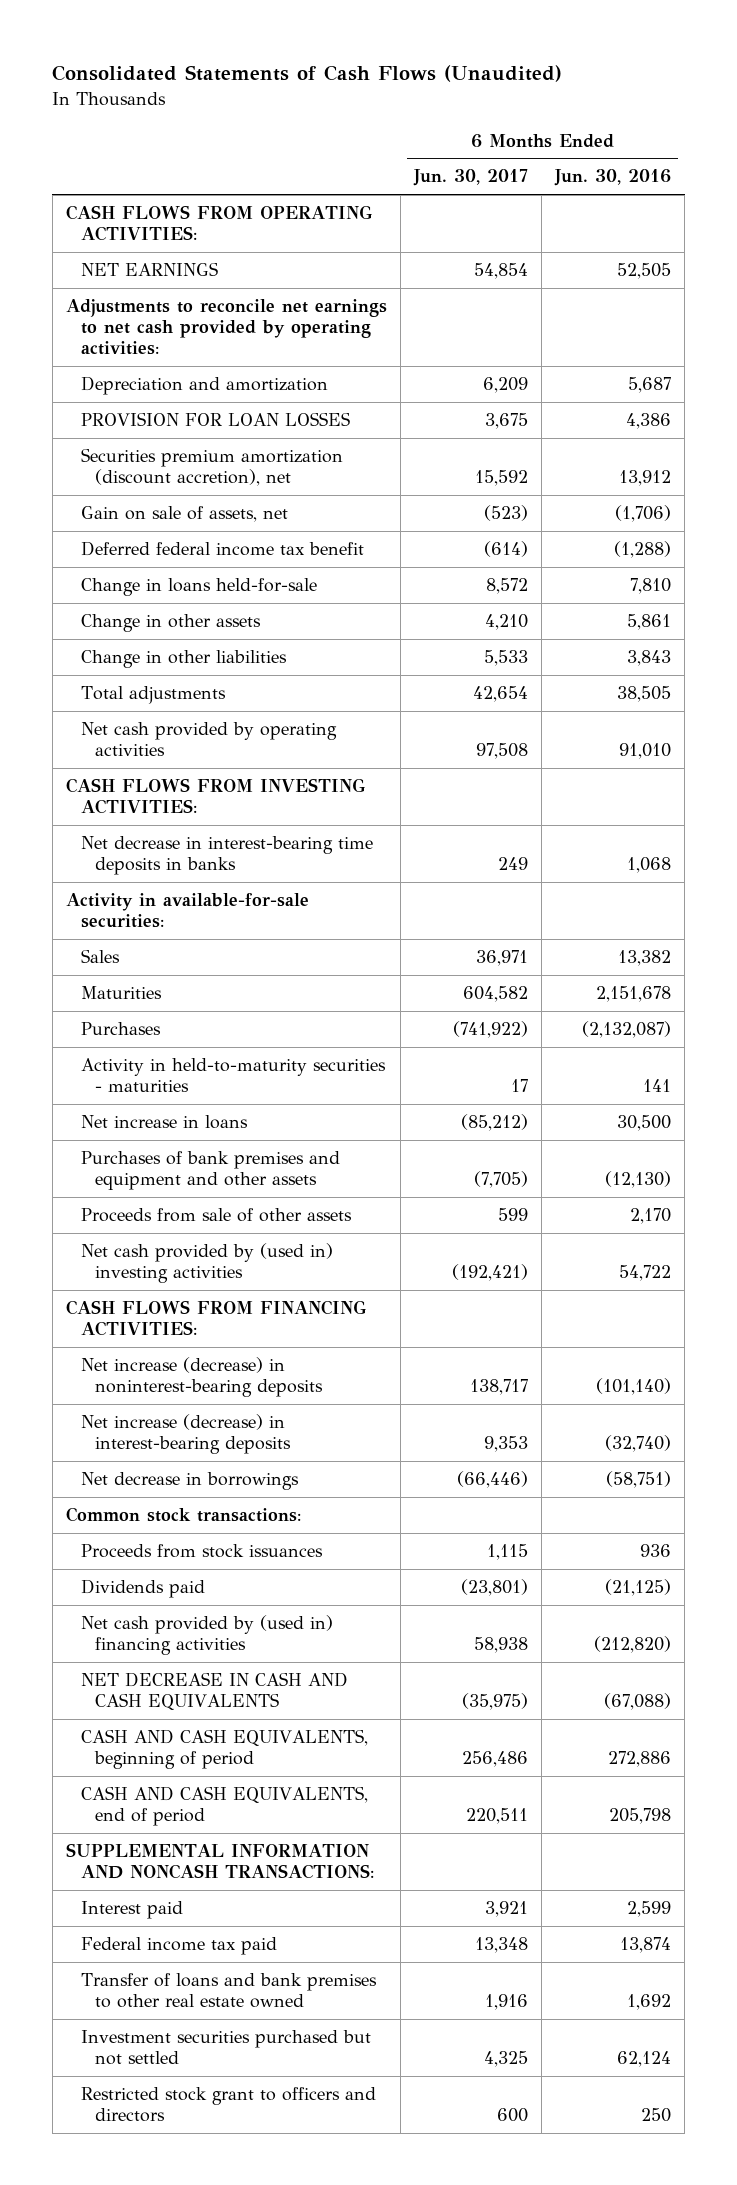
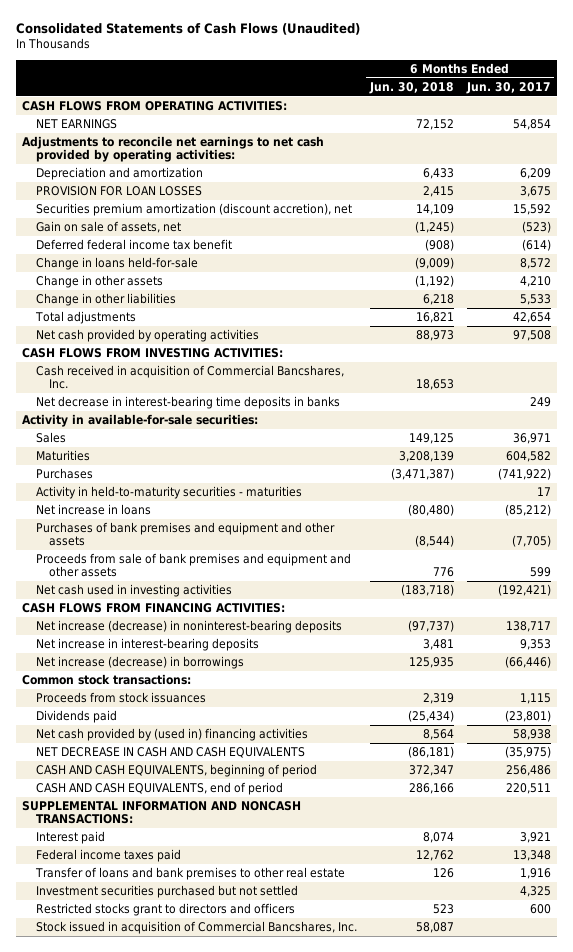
[554,169,672,187] Jun. 30, 2016 -> none
none -> [368,81,454,94] Jun. 30, 2018
none -> [35,365,344,390] Cash received in acquisition of Commercial Bancshares, Inc.
[80,1208,352,1223] Proceeds from sale of other assets -> [35,553,351,578] Proceeds from sale of bank premises and equipment and other assets
[80,1243,333,1284] Net cash provided by (used in) investing activities -> [35,584,232,598] Net cash used in investing activities
[80,1414,291,1455] Net increase (decrease) in interest-bearing deposits -> [35,638,259,652] Net increase in interest-bearing deposits
[80,1472,299,1491] Net decrease in borrowings -> [35,656,244,670] Net increase (decrease) in borrowings
[80,1937,277,1956] Federal income tax paid -> [35,849,181,863] Federal income taxes paid
[80,1973,377,2009] Transfer of loans and bank premises to other real estate owned -> [34,867,345,881] Transfer of loans and bank premises to other real estate
[80,2087,376,2123] Restricted stock grant to officers and directors -> [35,903,295,917] Restricted stocks grant to directors and officers
none -> [35,921,357,935] Stock issued in acquisition of Commercial Bancshares, Inc.

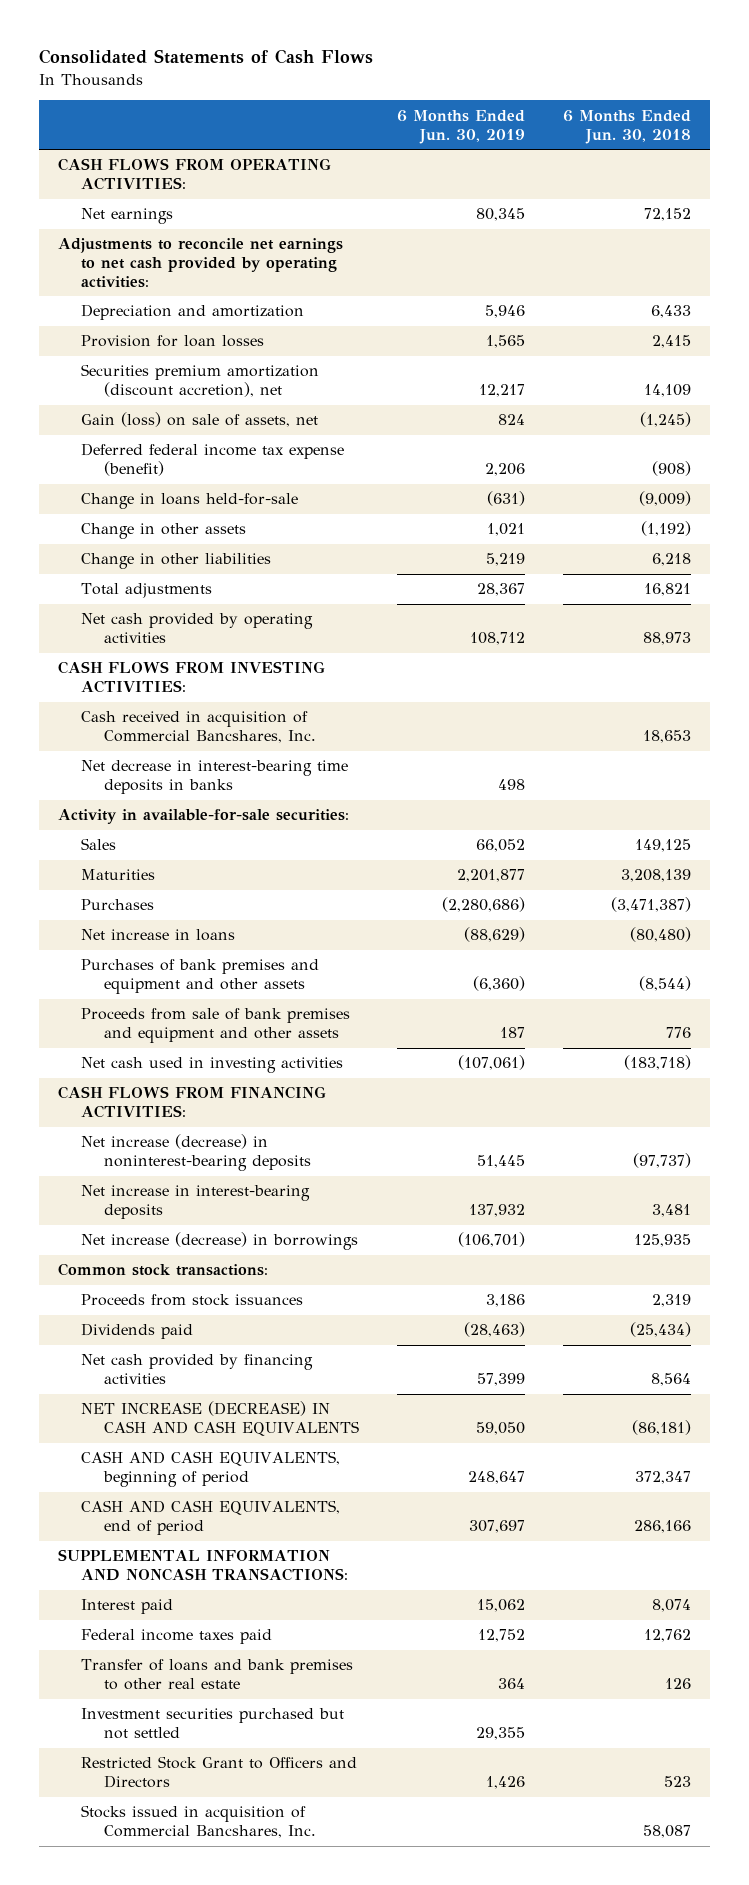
[15,23,360,36] Consolidated Statements of Cash Flows (Unaudited) -> [38,49,373,65] Consolidated Statements of Cash Flows
[465,81,551,94] Jun. 30, 2017 -> none
none -> [397,109,526,144] 6 Months Ended Jun. 30, 2019
[35,119,117,130] NET EARNINGS -> [81,208,174,225] Net earnings
[35,186,202,197] PROVISION FOR LOAN LOSSES -> [81,335,265,348] Provision for loan losses
[35,221,181,234] Gain on sale of assets, net -> [81,412,319,428] Gain (loss) on sale of assets, net
[35,239,232,251] Deferred federal income tax benefit -> [81,443,345,477] Deferred federal income tax expense (benefit)
[35,486,302,500] Activity in held-to-maturity securities - maturities -> none
[35,728,308,742] Net cash provided by (used in) financing activities -> [81,1354,314,1385] Net cash provided by financing activities
[35,747,305,759] NET DECREASE IN CASH AND CASH EQUIVALENTS -> [81,1401,360,1437] NET INCREASE (DECREASE) IN CASH AND CASH EQUIVALENTS
[35,903,295,917] Restricted stocks grant to directors and officers -> [81,1756,358,1789] Restricted Stock Grant to Officers and Directors
[35,921,357,935] Stock issued in acquisition of Commercial Bancshares, Inc. -> [81,1805,317,1839] Stocks issued in acquisition of Commercial Bancshares, Inc.

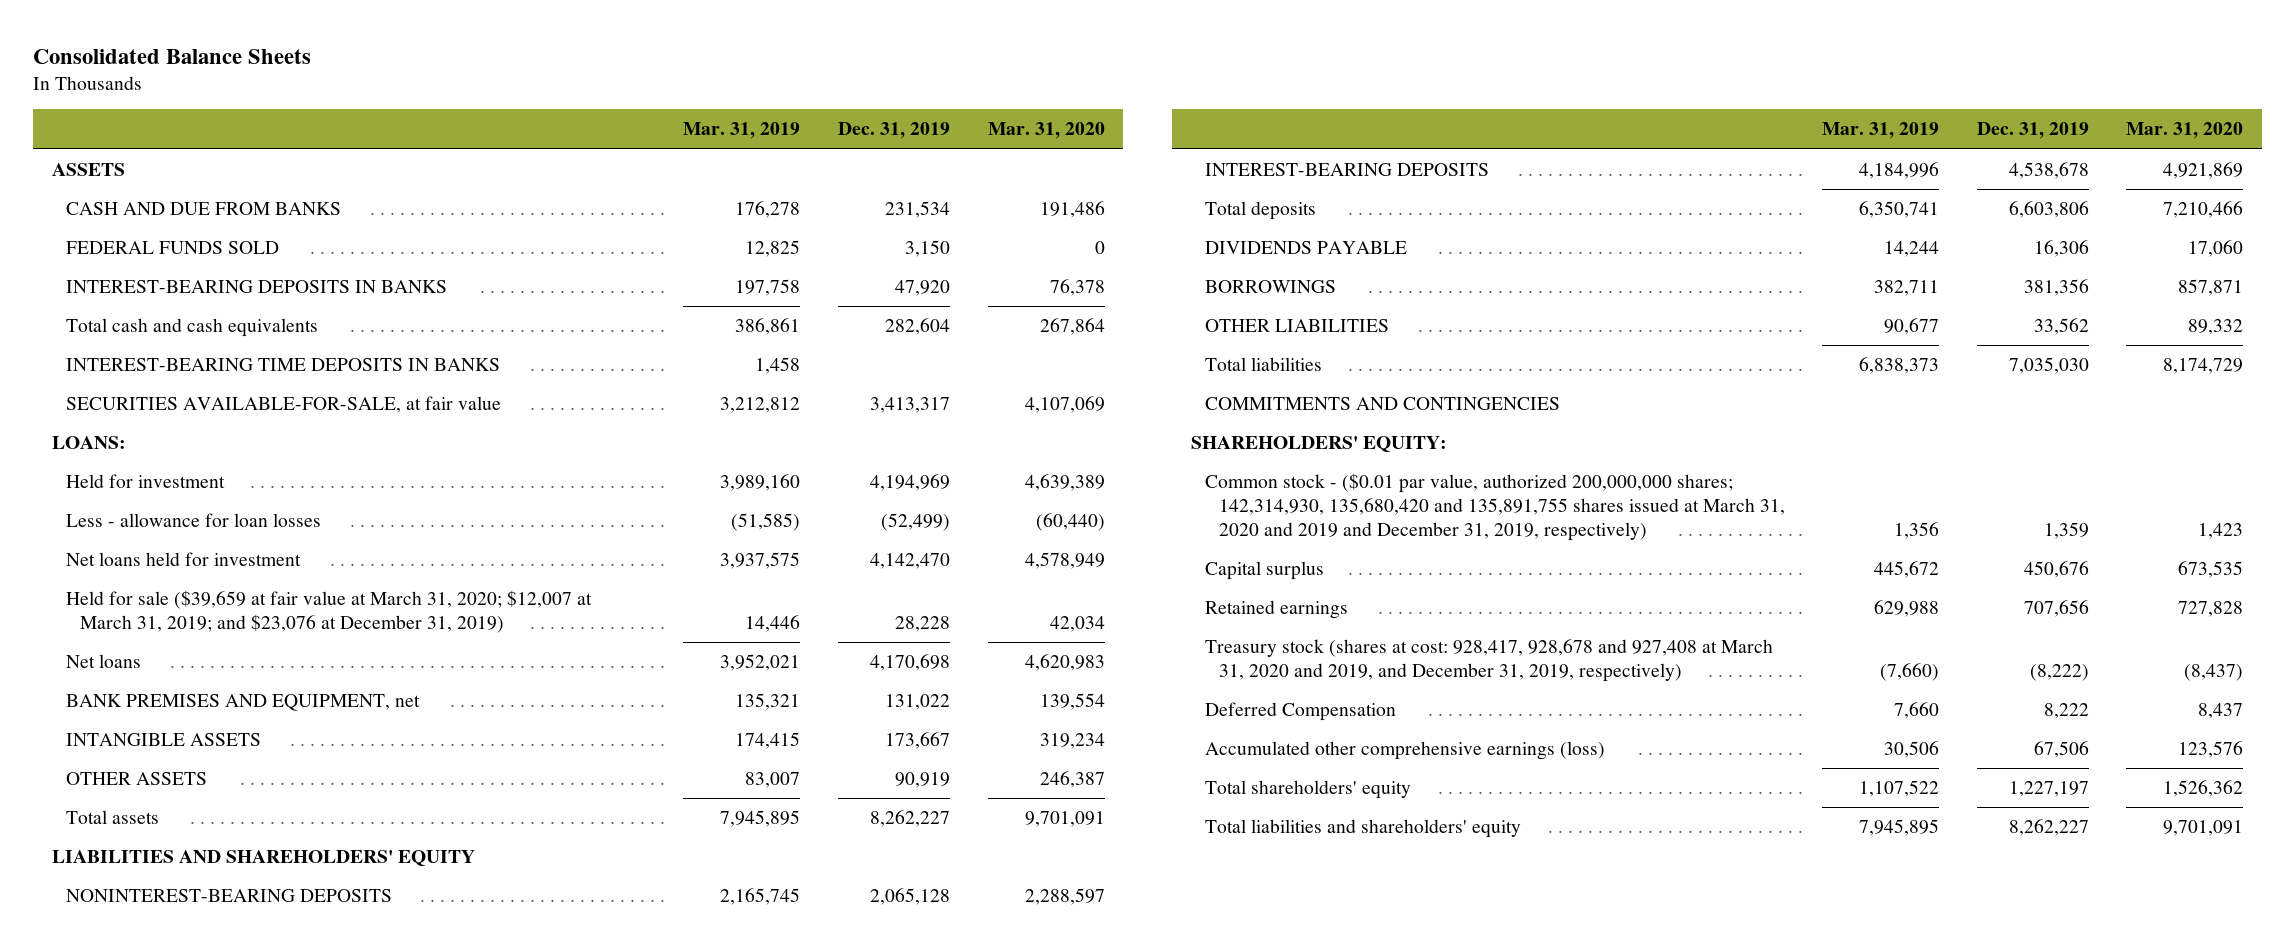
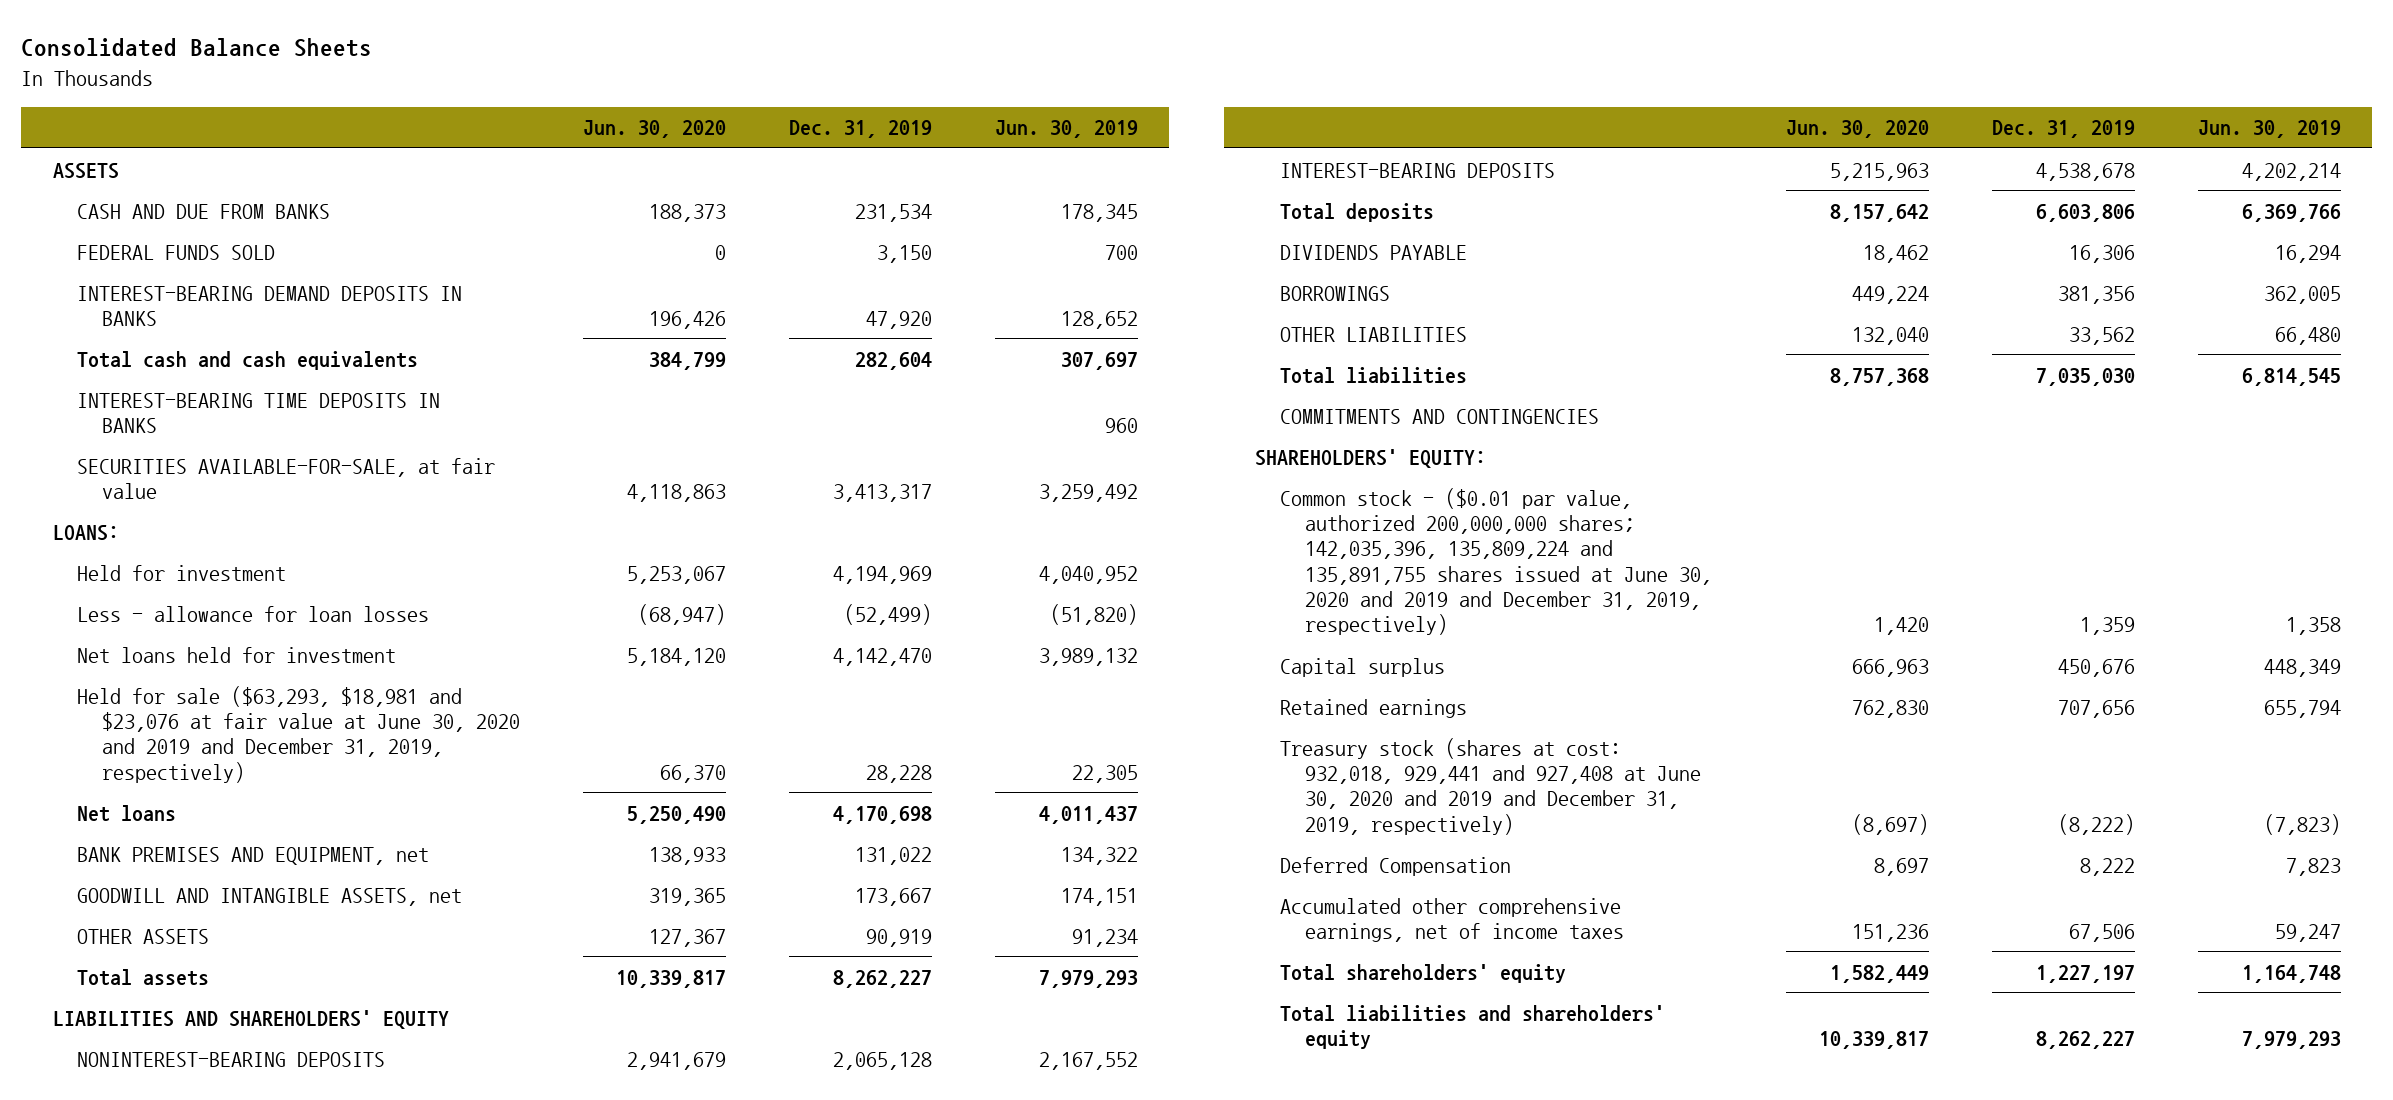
[683,122,801,140] Mar. 31, 2019 -> none
[987,122,1105,140] Mar. 31, 2020 -> none
none -> [583,120,727,139] Jun. 30, 2020
none -> [994,120,1138,139] Jun. 30, 2019
[66,280,448,294] INTEREST-BEARING DEPOSITS IN BANKS -> [77,285,463,326] INTEREST-BEARING DEMAND DEPOSITS IN BANKS
[66,590,593,633] Held for sale ($39,659 at fair value at March 31, 2020; $12,007 at March 31, 2019; and $23,076 at December 31, 2019) -> [77,685,521,783] Held for sale ($63,293, $18,981 and $23,076 at fair value at June 30, 2020 and 2019 and December 31, 2019, respectively)
[66,733,262,747] INTANGIBLE ASSETS -> [77,887,463,906] GOODWILL AND INTANGIBLE ASSETS, net
[1204,473,1785,541] Common stock - ($0.01 par value, authorized 200,000,000 shares; 142,314,930, 135,680,420 and 135,891,755 shares issued at March 31, 2020 and 2019 and December 31, 2019, respectively) -> [1280,487,1713,636] Common stock - ($0.01 par value, authorized 200,000,000 shares; 142,035,396, 135,809,224 and 135,891,755 shares issued at June 30, 2020 and 2019 and December 31, 2019, respectively)
[1204,639,1773,682] Treasury stock (shares at cost: 928,417, 928,678 and 927,408 at March 31, 2020 and 2019, and December 31, 2019, respectively) -> [1280,737,1702,835] Treasury stock (shares at cost: 932,018, 929,441 and 927,408 at June 30, 2020 and 2019 and December 31, 2019, respectively)
[1204,741,1605,761] Accumulated other comprehensive earnings (loss) -> [1280,897,1625,942] Accumulated other comprehensive earnings, net of income taxes

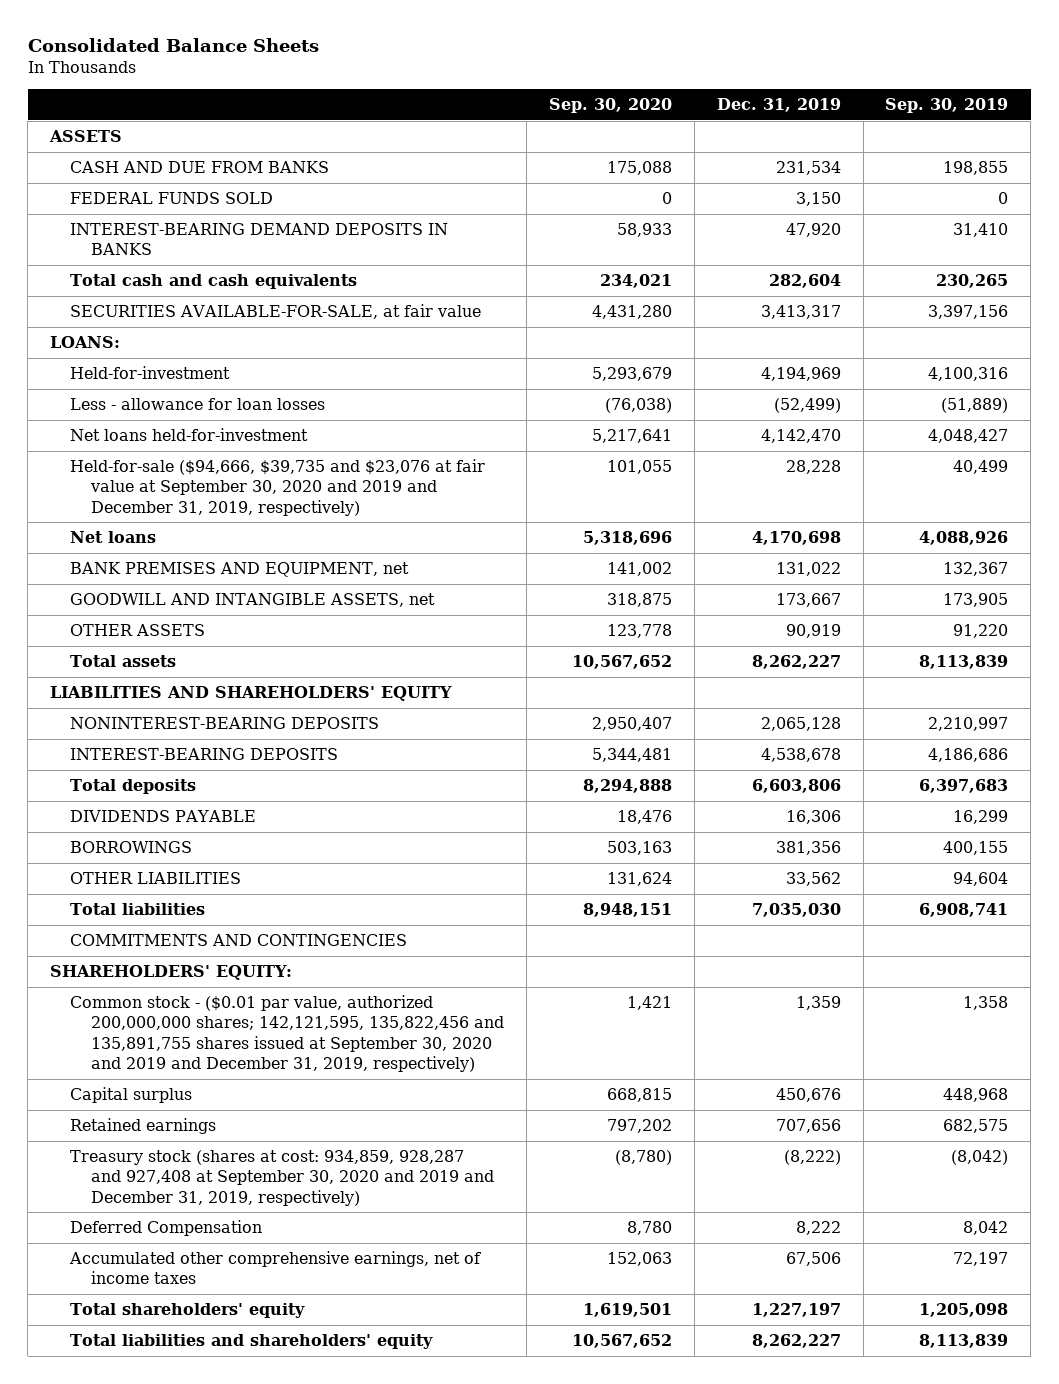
[583,120,727,139] Jun. 30, 2020 -> none
[994,120,1138,139] Jun. 30, 2019 -> none
none -> [548,98,672,114] Sep. 30, 2020
none -> [885,98,1009,114] Sep. 30, 2019
[77,392,441,433] INTEREST-BEARING TIME DEPOSITS IN BANKS -> none
[77,564,287,581] Held for investment -> [70,366,231,380] Held-for-investment
[77,646,397,663] Net loans held for investment -> [70,428,309,442] Net loans held-for-investment
[77,685,521,783] Held for sale ($63,293, $18,981 and $23,076 at fair value at June 30, 2020 and 2019 and December 31, 2019, respectively) -> [70,459,486,516] Held-for-sale ($94,666, $39,735 and $23,076 at fair value at September 30, 2020 and 2019 and December 31, 2019, respectively)
[1280,487,1713,636] Common stock - ($0.01 par value, authorized 200,000,000 shares; 142,035,396, 135,809,224 and 135,891,755 shares issued at June 30, 2020 and 2019 and December 31, 2019, respectively) -> [70,995,504,1073] Common stock - ($0.01 par value, authorized 200,000,000 shares; 142,121,595, 135,822,456 and 135,891,755 shares issued at September 30, 2020 and 2019 and December 31, 2019, respectively)
[1280,737,1702,835] Treasury stock (shares at cost: 932,018, 929,441 and 927,408 at June 30, 2020 and 2019 and December 31, 2019, respectively) -> [70,1150,494,1206] Treasury stock (shares at cost: 934,859, 928,287 and 927,408 at September 30, 2020 and 2019 and December 31, 2019, respectively)

